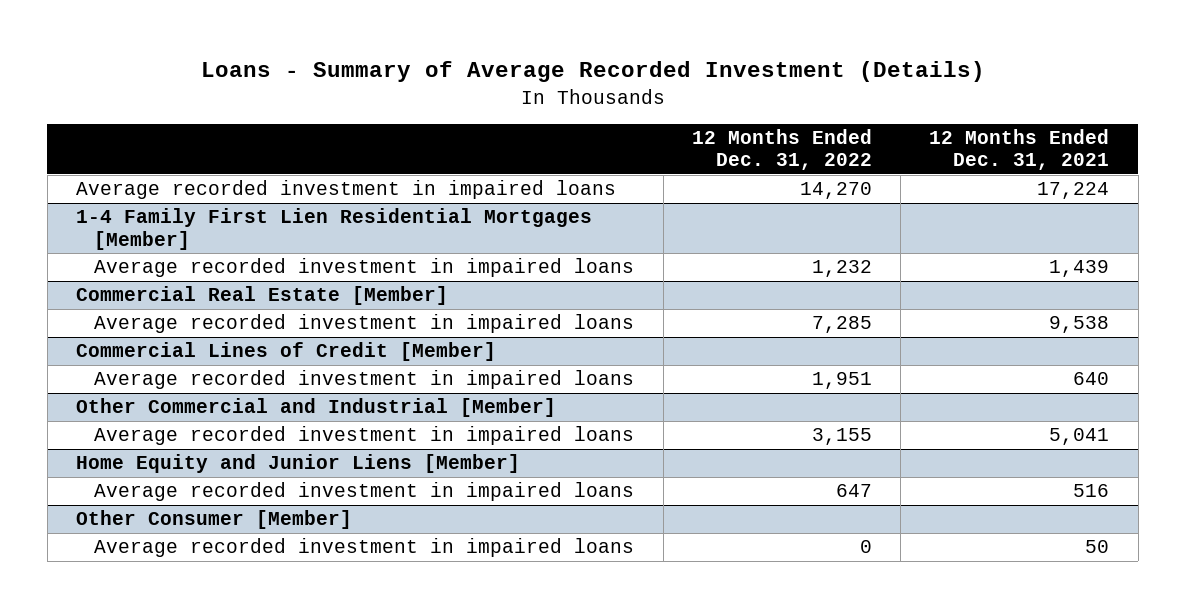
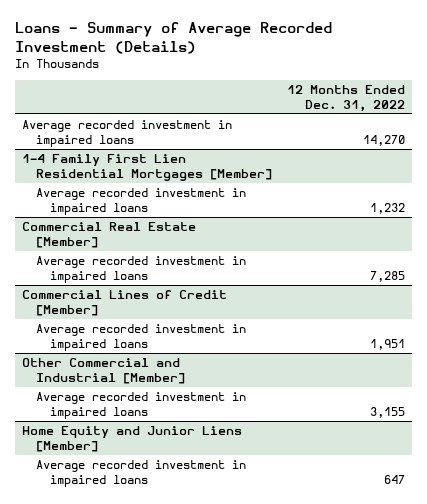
[929,128,1110,171] 12 Months Ended Dec. 31, 2021 -> none
[75,510,352,530] Other Consumer [Member] -> none
[94,538,635,558] Average recorded investment in impaired loans -> none

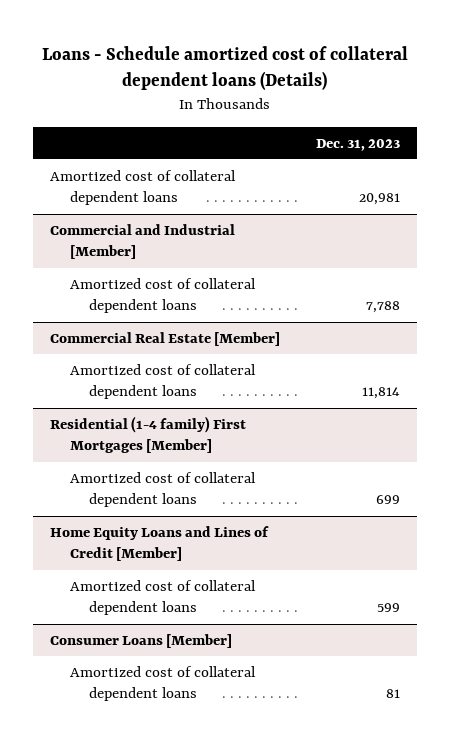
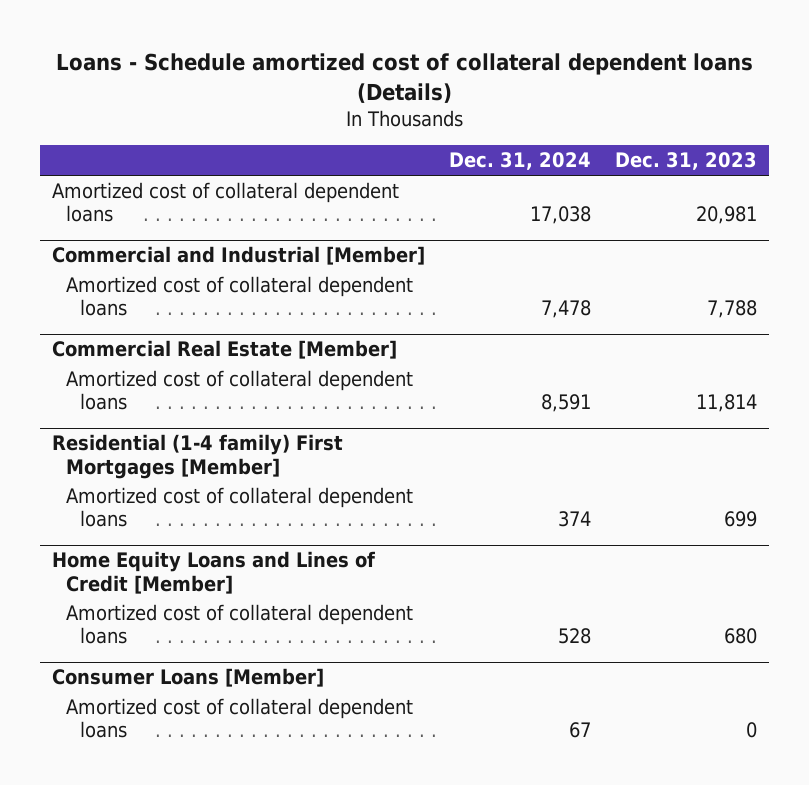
none -> [449,152,592,171] Dec. 31, 2024
[376,603,400,613] 599 -> [724,628,758,645] 680
[385,689,400,699] 81 -> [746,722,758,739] 0

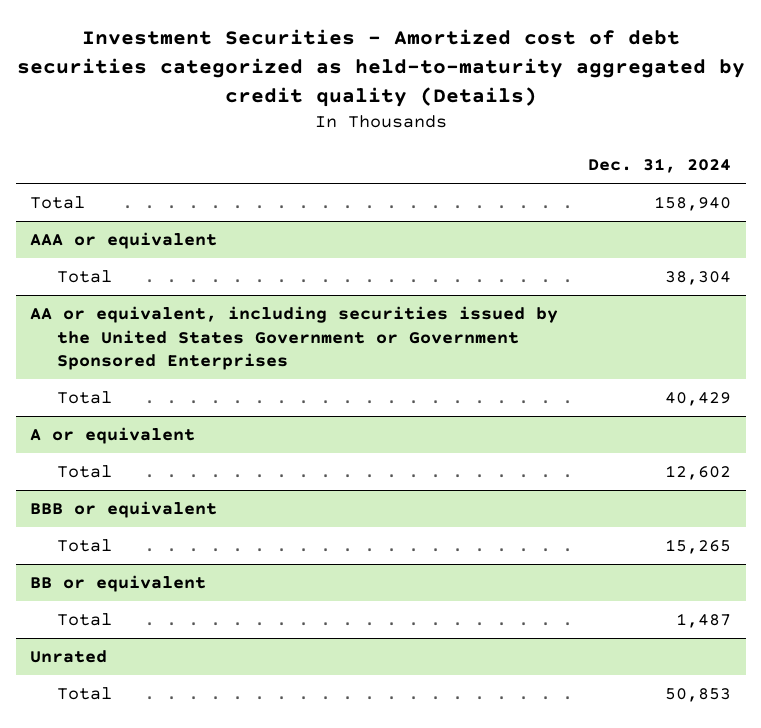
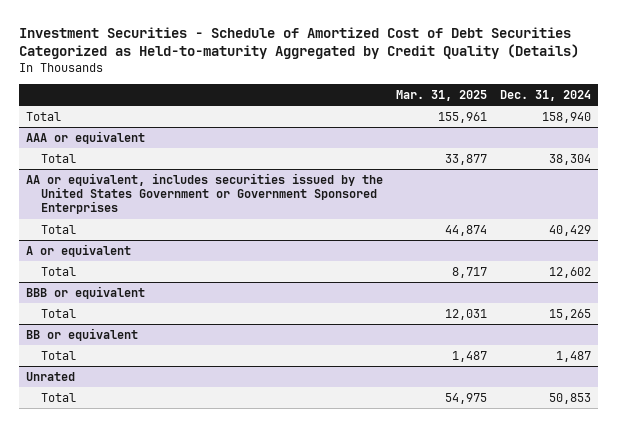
[16,29,745,108] Investment Securities - Amortized cost of debt securities categorized as held-to-maturity aggregated by credit quality (Details) -> [19,26,580,60] Investment Securities - Schedule of Amortized Cost of Debt Securities Categorized as Held-to-maturity Aggregated by Credit Quality (Details)
none -> [395,90,487,102] Mar. 31, 2025
[30,306,559,370] AA or equivalent, including securities issued by the United States Government or Government Sponsored Enterprises -> [25,172,383,215] AA or equivalent, includes securities issued by the United States Government or Government Sponsored Enterprises

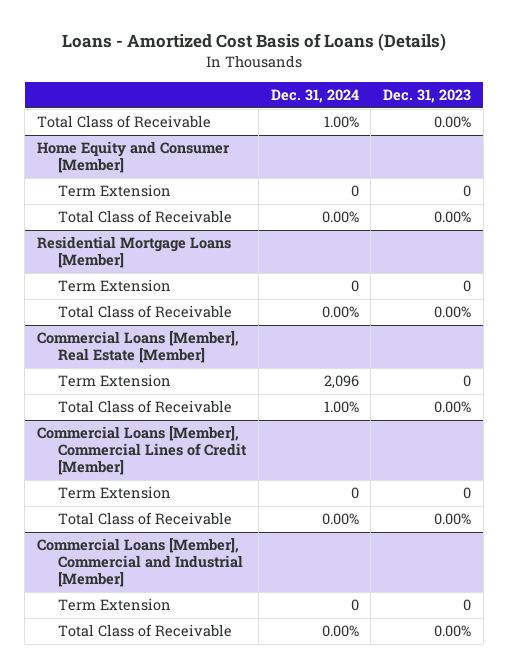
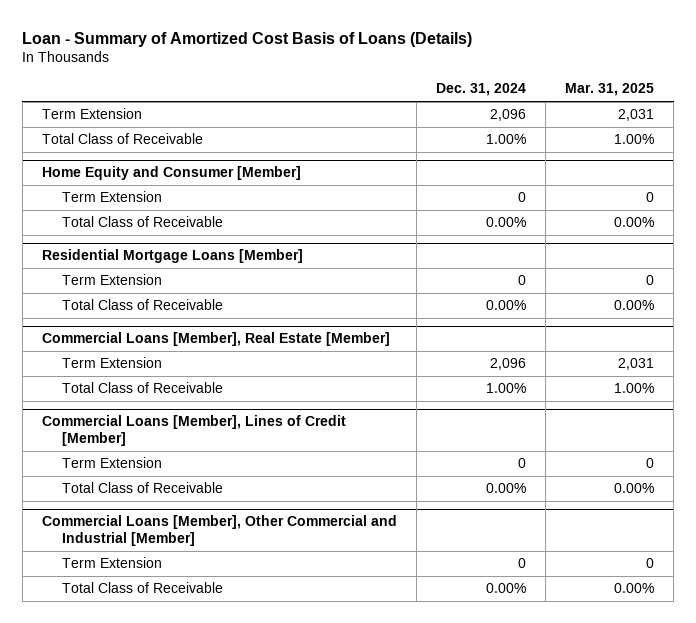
[62,33,447,52] Loans - Amortized Cost Basis of Loans (Details) -> [22,31,473,47] Loan - Summary of Amortized Cost Basis of Loans (Details)
[383,88,472,103] Dec. 31, 2023 -> none
none -> [564,83,654,97] Mar. 31, 2025
none -> [41,108,142,120] Term Extension
[36,426,248,476] Commercial Loans [Member], Commercial Lines of Credit [Member] -> [41,415,346,446] Commercial Loans [Member], Lines of Credit [Member]
[36,538,244,588] Commercial Loans [Member], Commercial and Industrial [Member] -> [41,515,397,546] Commercial Loans [Member], Other Commercial and Industrial [Member]

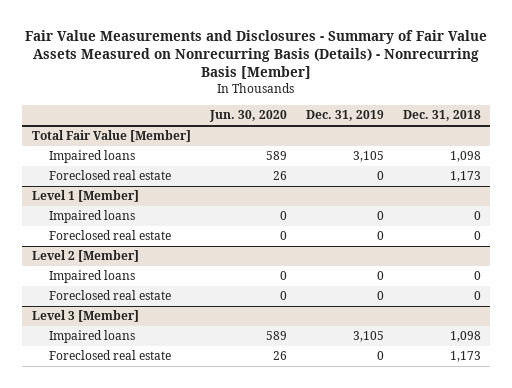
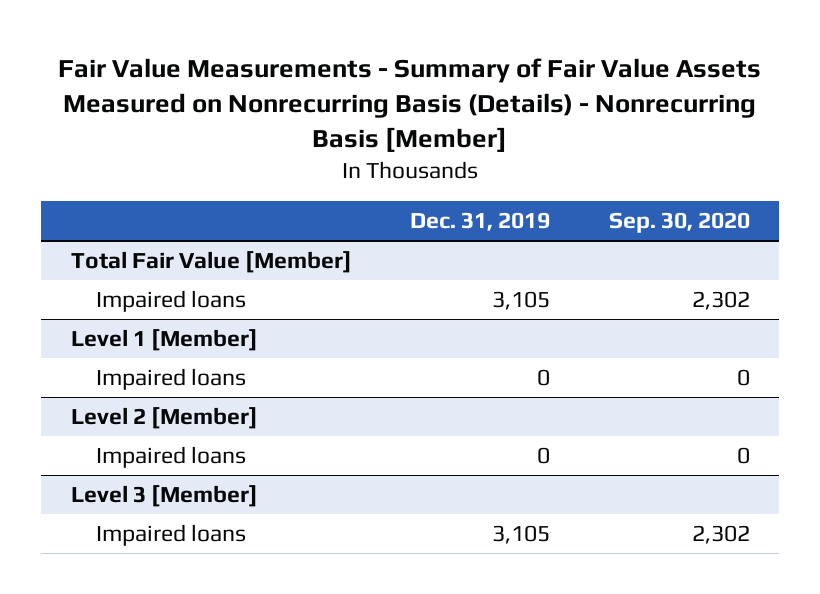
[25,29,488,80] Fair Value Measurements and Disclosures - Summary of Fair Value Assets Measured on Nonrecurring Basis (Details) - Nonrecurring Basis [Member] -> [58,57,762,153] Fair Value Measurements - Summary of Fair Value Assets Measured on Nonrecurring Basis (Details) - Nonrecurring Basis [Member]
[208,110,287,123] Jun. 30, 2020 -> none
[402,110,481,122] Dec. 31, 2018 -> none
none -> [608,212,750,234] Sep. 30, 2020
[49,170,172,181] Foreclosed real estate -> none
[49,230,172,241] Foreclosed real estate -> none
[49,290,172,301] Foreclosed real estate -> none
[49,350,172,361] Foreclosed real estate -> none

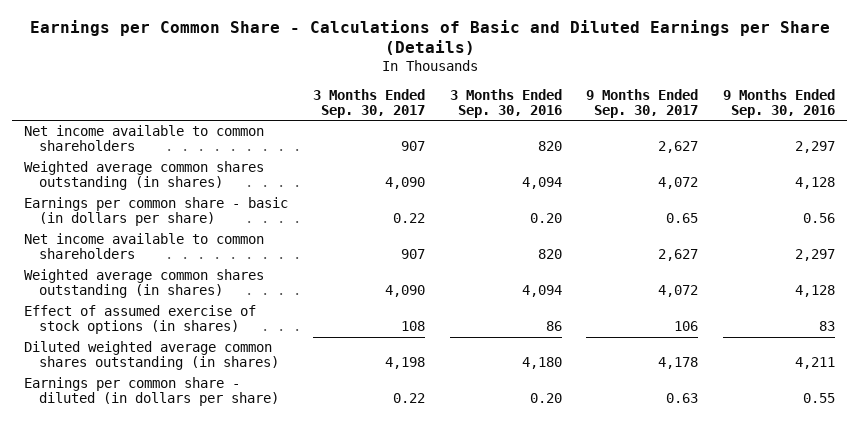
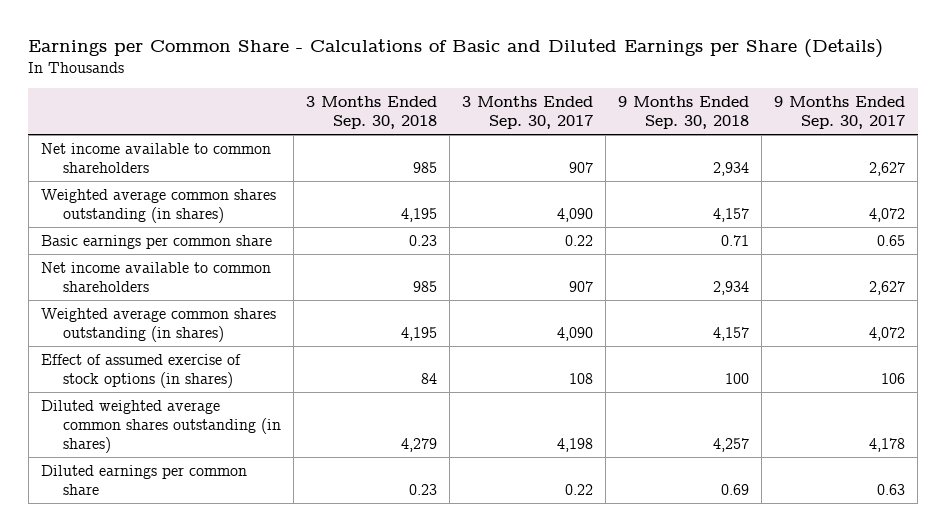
[449,88,562,119] 3 Months Ended Sep. 30, 2016 -> none
[722,88,835,119] 9 Months Ended Sep. 30, 2016 -> none
none -> [305,95,437,129] 3 Months Ended Sep. 30, 2018
none -> [617,95,749,129] 9 Months Ended Sep. 30, 2018
[24,197,289,227] Earnings per common share - basic (in dollars per share) -> [41,234,273,249] Basic earnings per common share
[24,377,279,407] Earnings per common share - diluted (in dollars per share) -> [41,464,248,495] Diluted earnings per common share

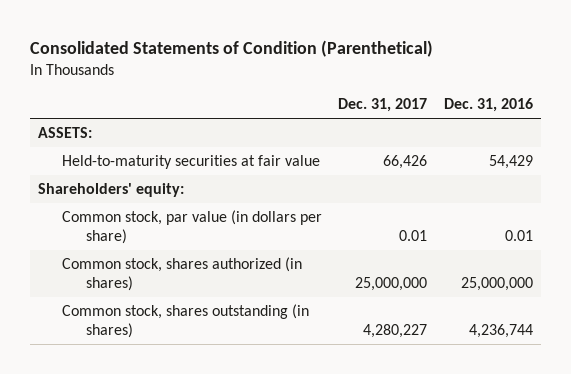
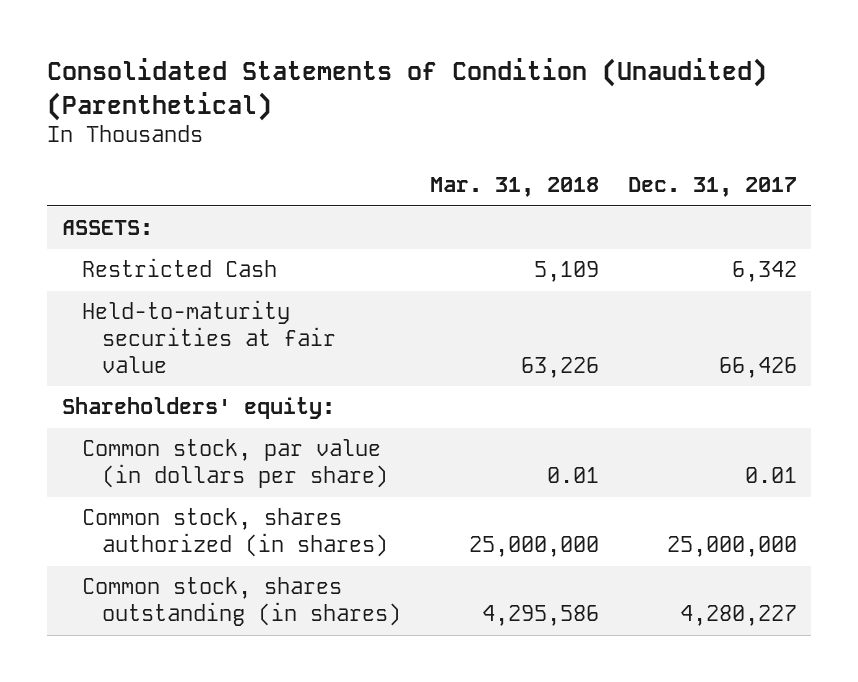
[29,39,433,57] Consolidated Statements of Condition (Parenthetical) -> [47,58,768,121] Consolidated Statements of Condition (Unaudited) (Parenthetical)
[443,98,533,113] Dec. 31, 2016 -> none
none -> [430,177,600,198] Mar. 31, 2018
none -> [81,258,277,278] Restricted Cash

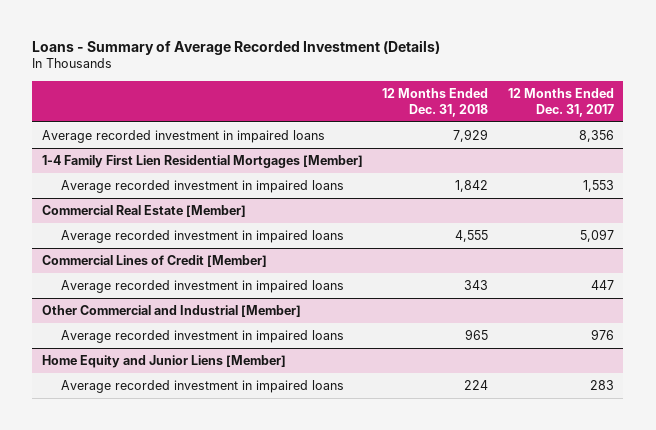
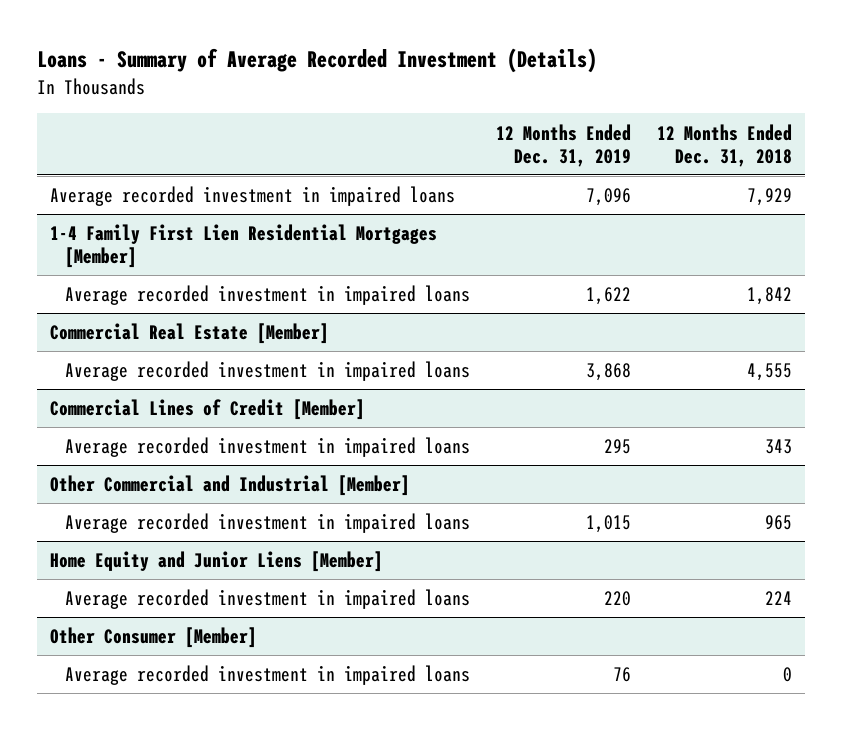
[507,87,614,117] 12 Months Ended Dec. 31, 2017 -> none
none -> [496,123,632,167] 12 Months Ended Dec. 31, 2019
none -> [49,627,257,649] Other Consumer [Member]
none -> [65,665,471,686] Average recorded investment in impaired loans

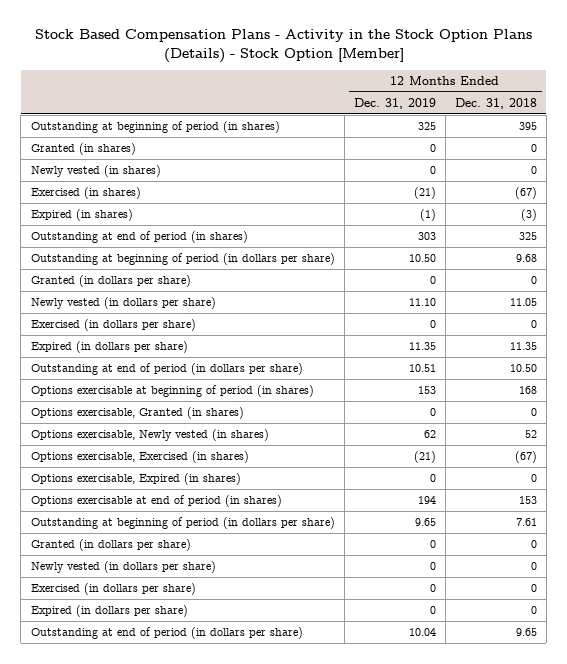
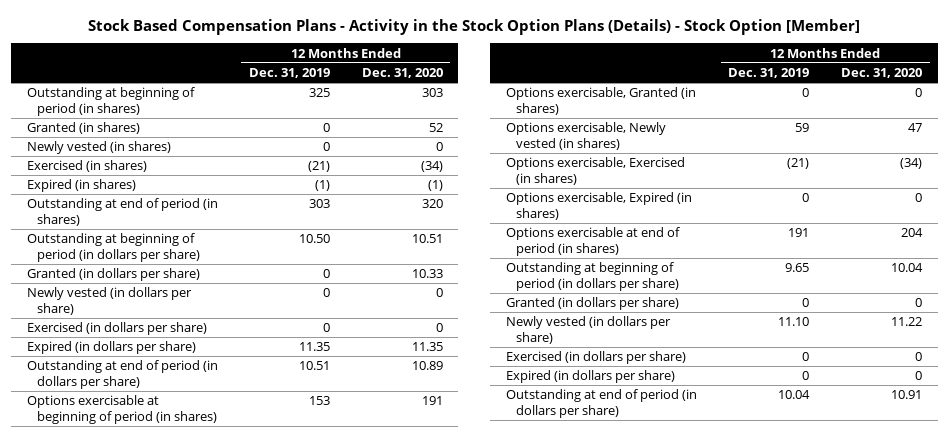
[454,97,537,109] Dec. 31, 2018 -> none
none -> [361,68,443,79] Dec. 31, 2020
[30,561,216,574] Newly vested (in dollars per share) -> [26,287,192,315] Newly vested (in dollars per share)
[423,430,436,439] 62 -> [795,123,810,133] 59
[417,496,436,505] 194 -> [788,228,810,238] 191
[30,297,216,310] Newly vested (in dollars per share) -> [505,316,671,344] Newly vested (in dollars per share)

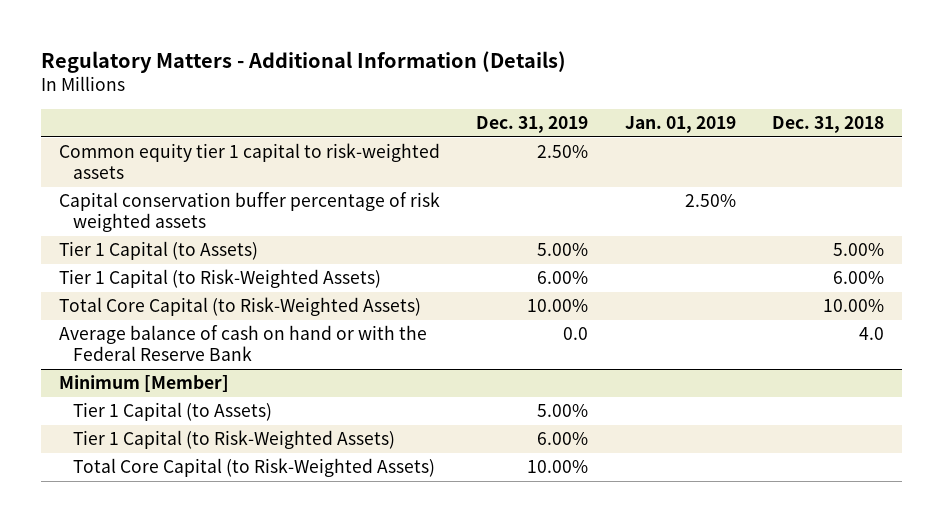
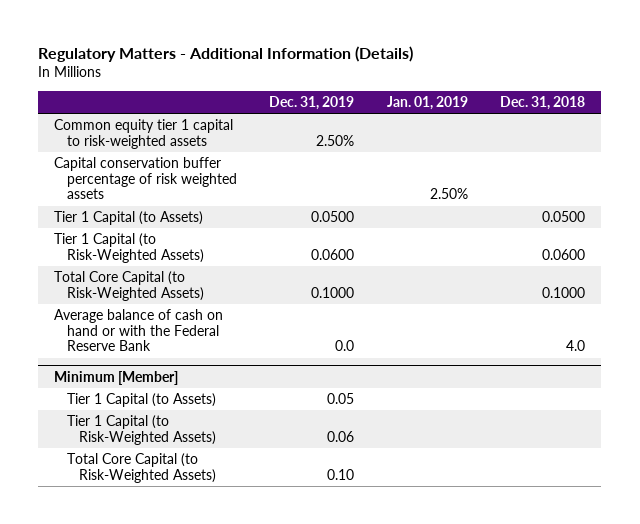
[537,243,589,257] 5.00% -> [311,211,355,223] 0.0500
[833,243,885,257] 5.00% -> [542,211,586,223] 0.0500
[537,271,589,285] 6.00% -> [311,248,355,260] 0.0600
[833,271,885,285] 6.00% -> [542,248,586,260] 0.0600
[527,299,589,313] 10.00% -> [311,286,355,298] 0.1000
[823,299,885,313] 10.00% -> [542,286,586,298] 0.1000
[537,404,589,418] 5.00% -> [327,393,355,405] 0.05
[537,432,589,446] 6.00% -> [327,430,355,442] 0.06
[527,460,589,474] 10.00% -> [327,468,355,480] 0.10

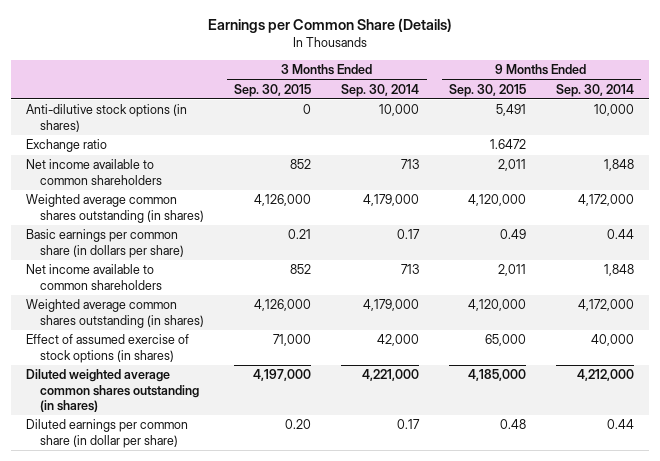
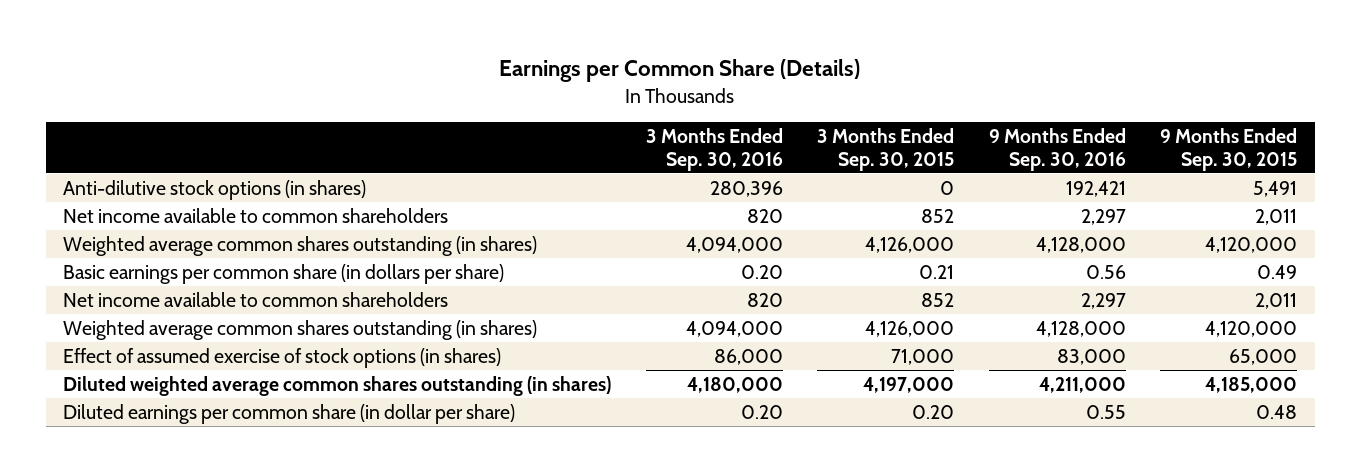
[341,83,420,97] Sep. 30, 2014 -> none
[555,83,634,97] Sep. 30, 2014 -> none
none -> [645,128,783,171] 3 Months Ended Sep. 30, 2016
none -> [988,128,1126,171] 9 Months Ended Sep. 30, 2016
[25,139,107,153] Exchange ratio -> none

